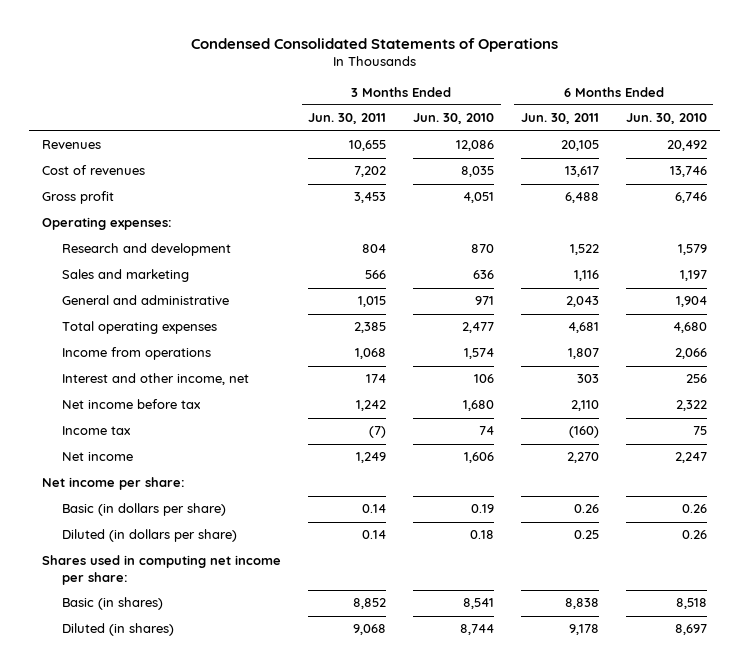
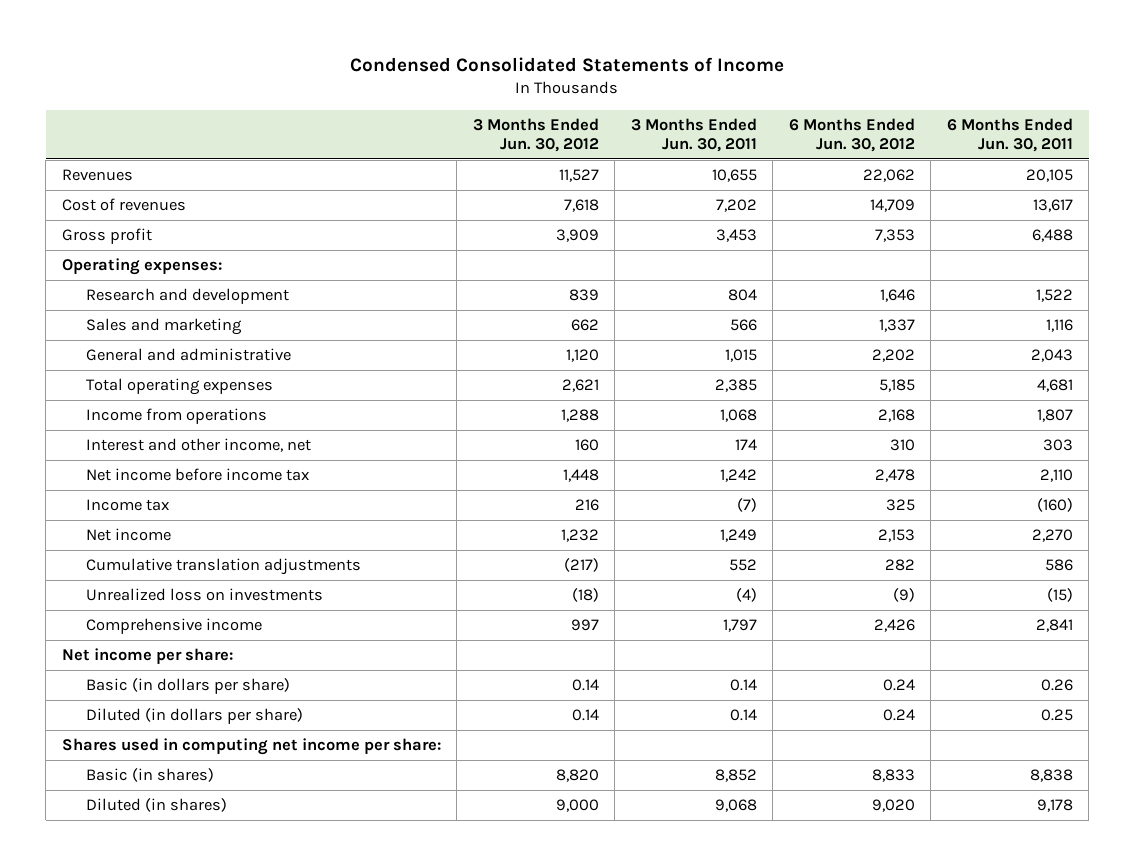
[190,37,558,52] Condensed Consolidated Statements of Operations -> [350,57,785,73] Condensed Consolidated Statements of Income
[413,113,495,125] Jun. 30, 2010 -> none
[625,113,707,125] Jun. 30, 2010 -> none
none -> [472,117,599,152] 3 Months Ended Jun. 30, 2012
none -> [788,117,915,152] 6 Months Ended Jun. 30, 2012
[61,399,201,410] Net income before tax -> [85,467,309,481] Net income before income tax
none -> [85,557,361,575] Cumulative translation adjustments
none -> [85,587,323,601] Unrealized loss on investments
none -> [85,617,262,634] Comprehensive income

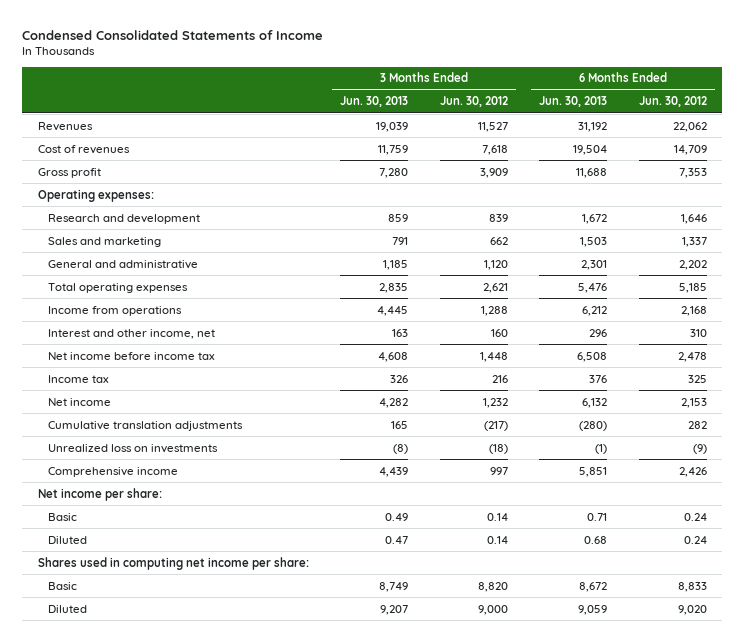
[630,117,757,152] 3 Months Ended Jun. 30, 2011 -> none
[946,117,1073,152] 6 Months Ended Jun. 30, 2011 -> none
none -> [340,96,409,108] Jun. 30, 2013
none -> [539,96,608,108] Jun. 30, 2013
[85,677,290,694] Basic (in dollars per share) -> [48,512,78,521] Basic
[85,707,303,724] Diluted (in dollars per share) -> [48,535,88,544] Diluted
[85,767,214,782] Basic (in shares) -> [48,581,78,590] Basic
[85,797,227,812] Diluted (in shares) -> [48,604,88,613] Diluted

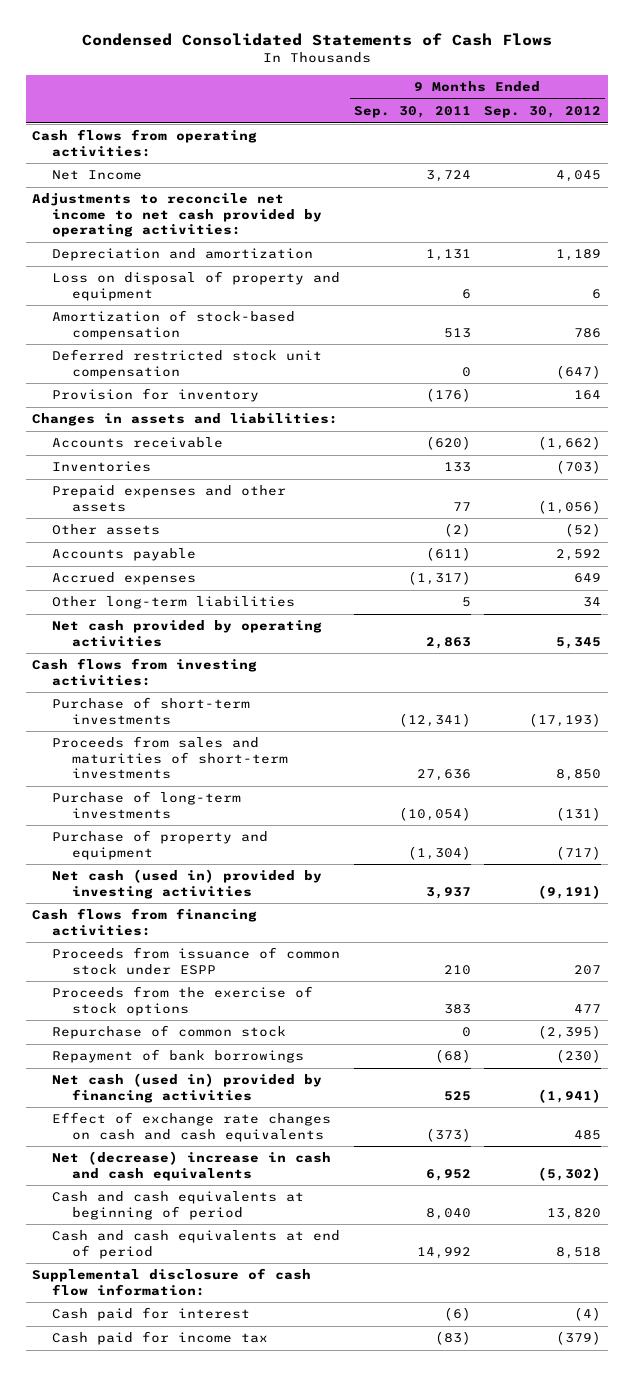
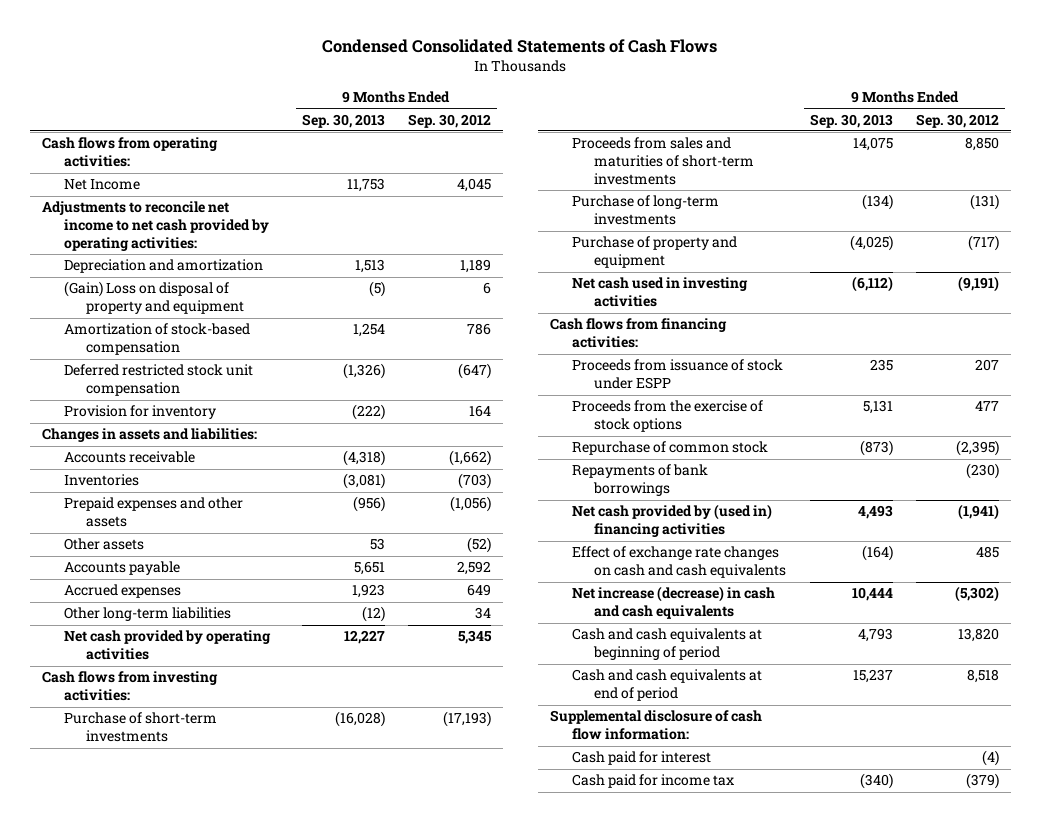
[353,106,471,119] Sep. 30, 2011 -> none
none -> [301,113,385,128] Sep. 30, 2013
[52,271,341,301] Loss on disposal of property and equipment -> [63,281,245,315] (Gain) Loss on disposal of property and equipment
[52,869,323,899] Net cash (used in) provided by investing activities -> [572,277,749,308] Net cash used in investing activities
[52,947,341,975] Proceeds from issuance of common stock under ESPP -> [572,359,784,390] Proceeds from issuance of stock under ESPP
[52,1049,305,1064] Repayment of bank borrowings -> [572,464,709,497] Repayments of bank borrowings
[52,1073,323,1103] Net cash (used in) provided by financing activities -> [572,504,773,538] Net cash provided by (used in) financing activities
[52,1151,332,1181] Net (decrease) increase in cash and cash equivalents -> [572,586,776,620] Net increase (decrease) in cash and cash equivalents

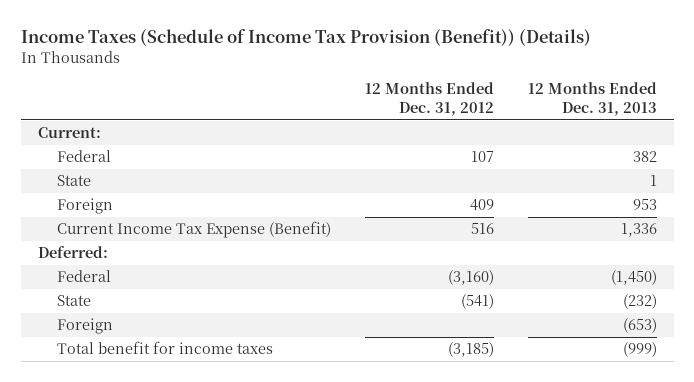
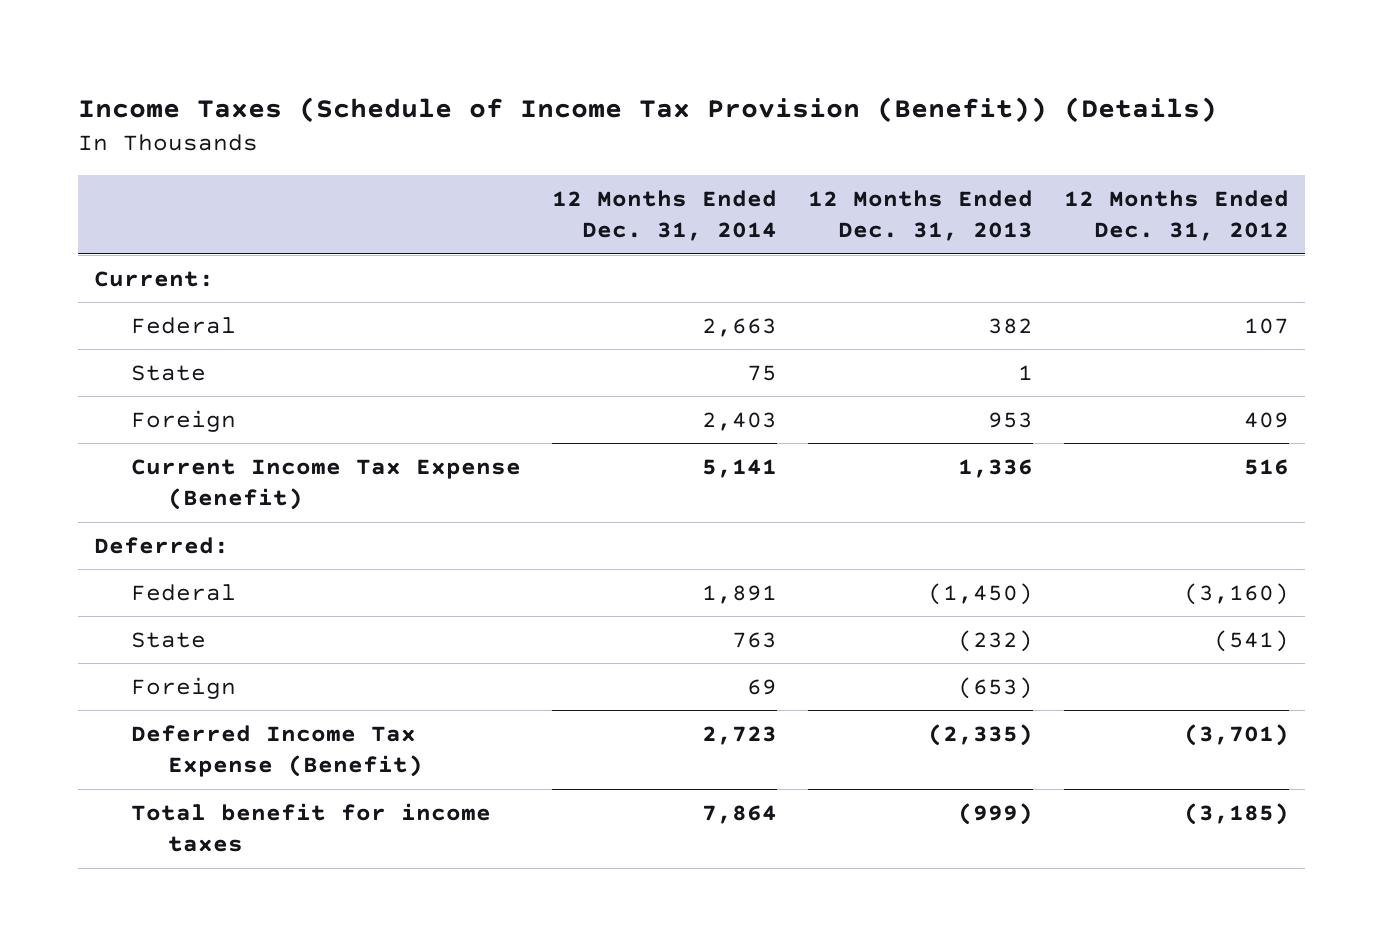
none -> [552,189,778,242] 12 Months Ended Dec. 31, 2014
none -> [130,724,423,778] Deferred Income Tax Expense (Benefit)

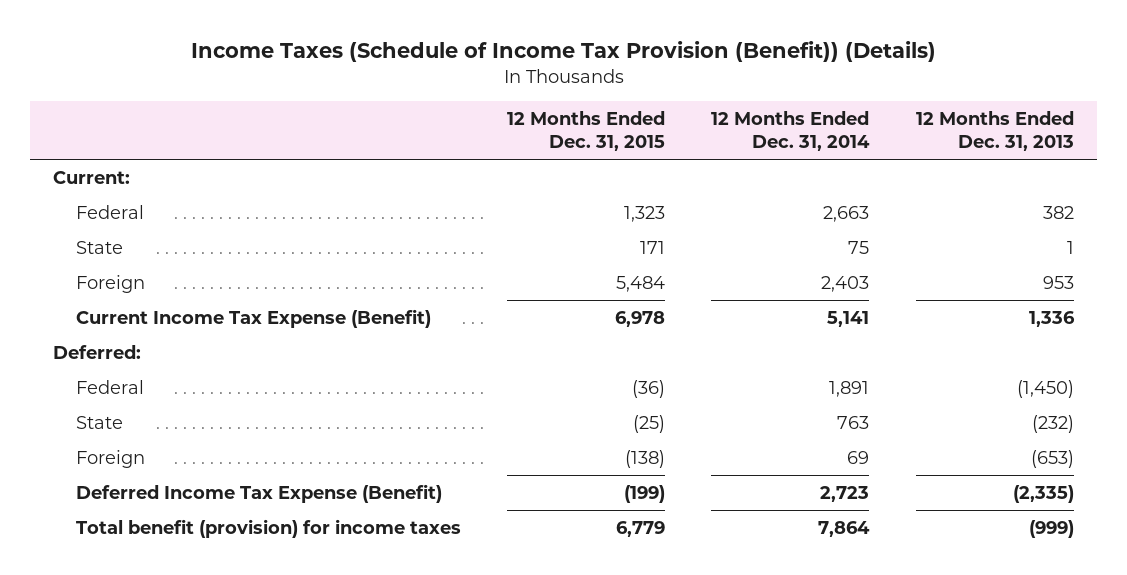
[1064,189,1290,242] 12 Months Ended Dec. 31, 2012 -> none
none -> [507,110,666,152] 12 Months Ended Dec. 31, 2015
[130,802,491,853] Total benefit for income taxes -> [75,518,461,538] Total benefit (provision) for income taxes

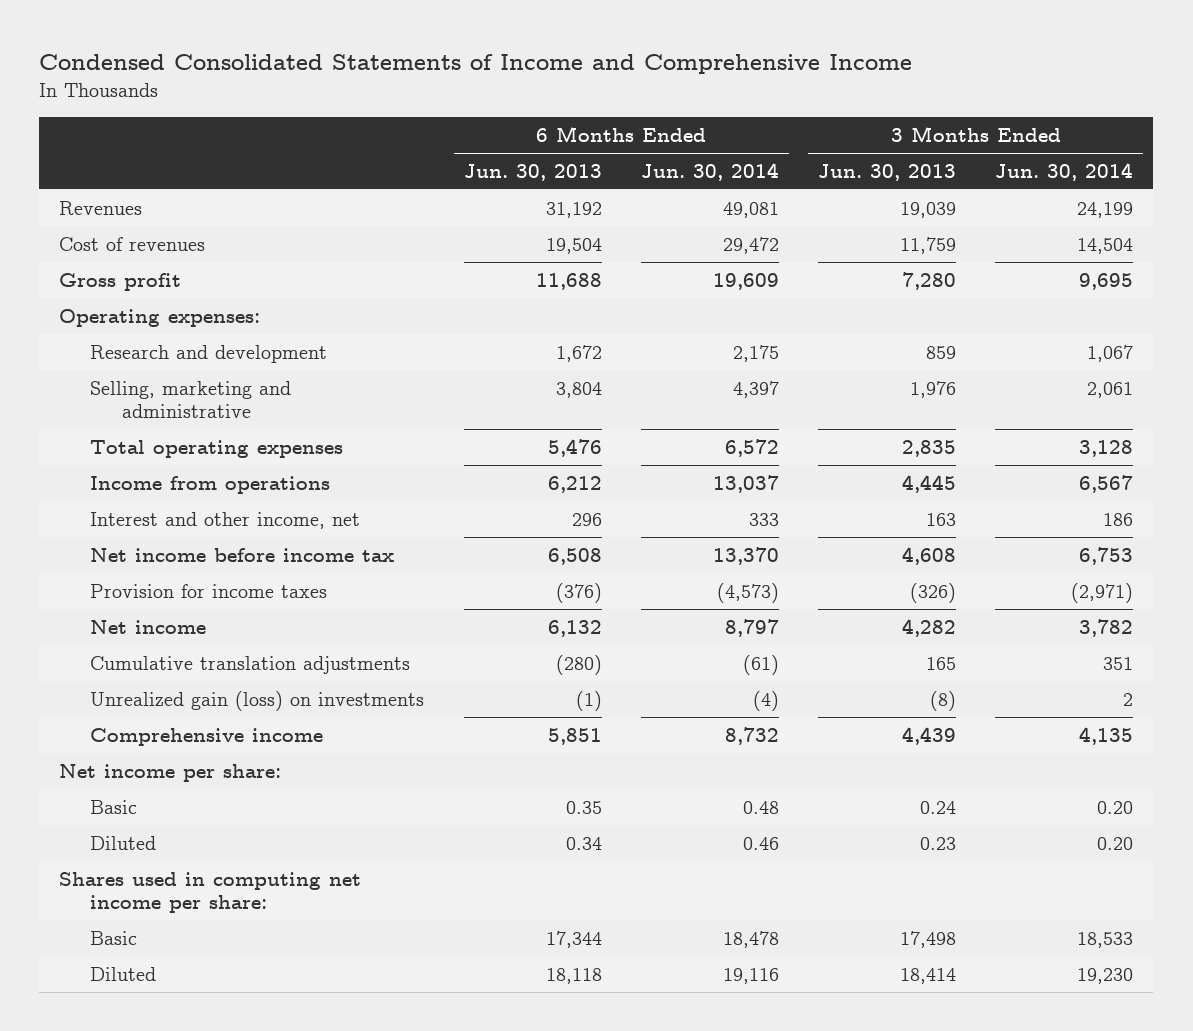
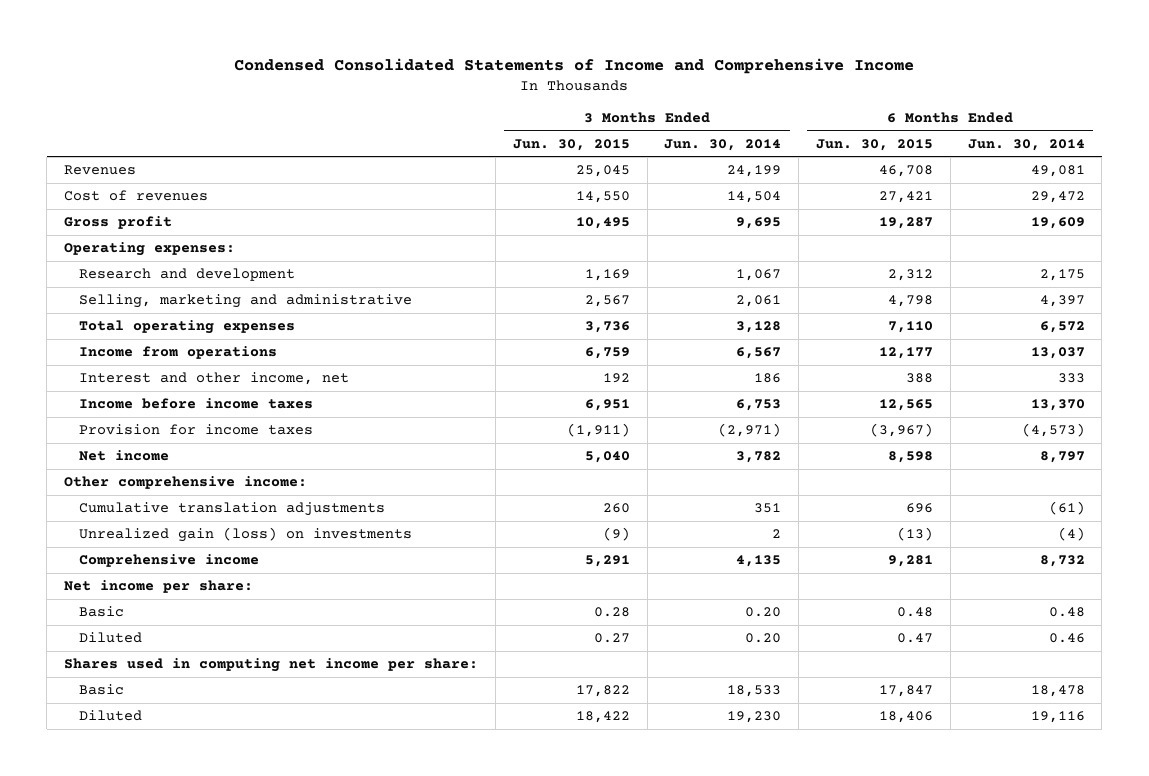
[463,163,602,181] Jun. 30, 2013 -> none
[818,163,957,181] Jun. 30, 2013 -> none
none -> [512,138,630,151] Jun. 30, 2015
none -> [815,138,933,151] Jun. 30, 2015
[90,547,395,562] Net income before income tax -> [79,398,314,410] Income before income taxes
none -> [64,476,308,490] Other comprehensive income:

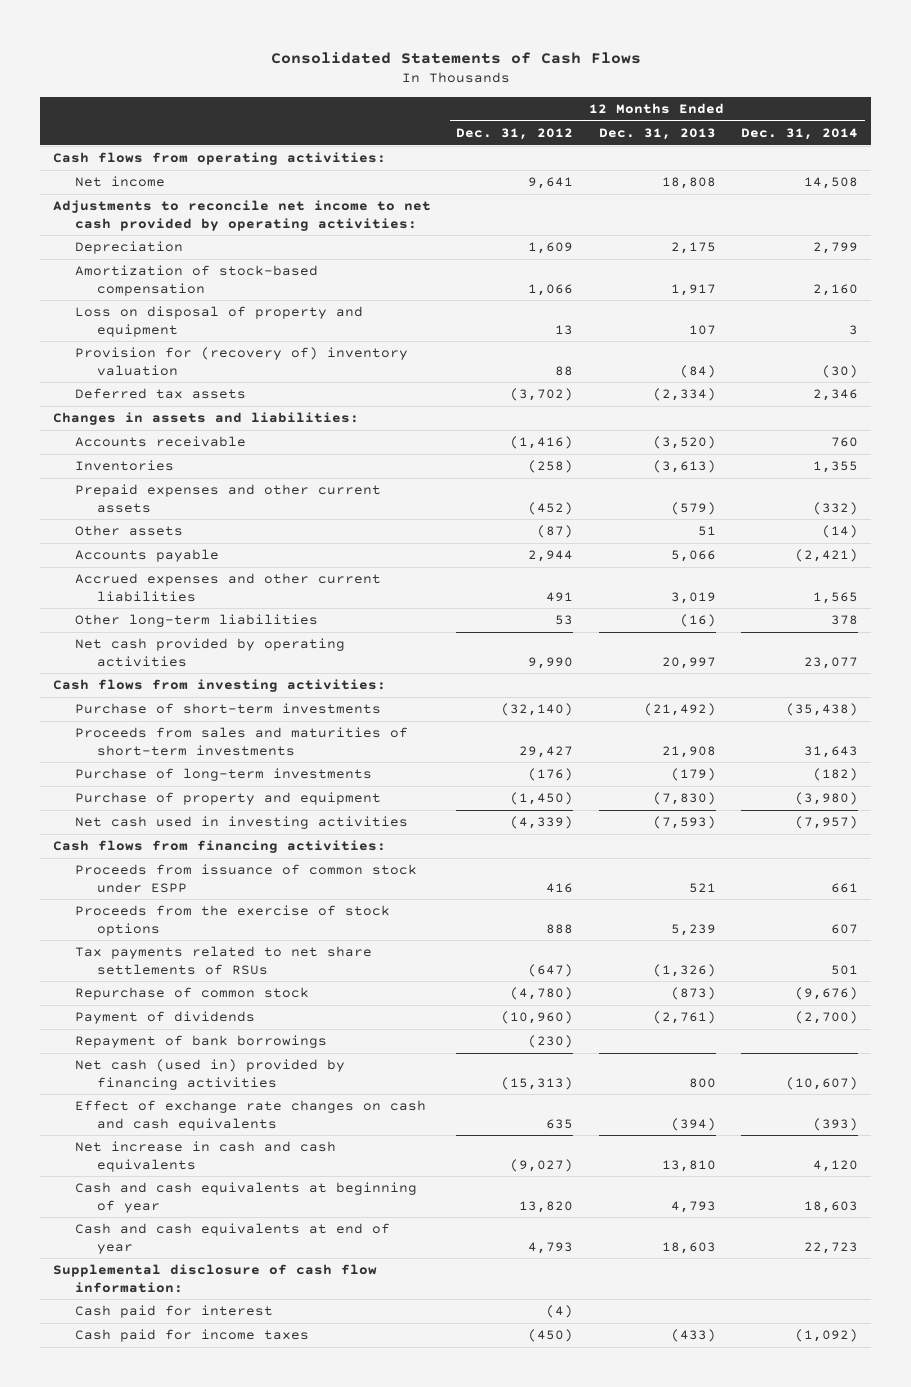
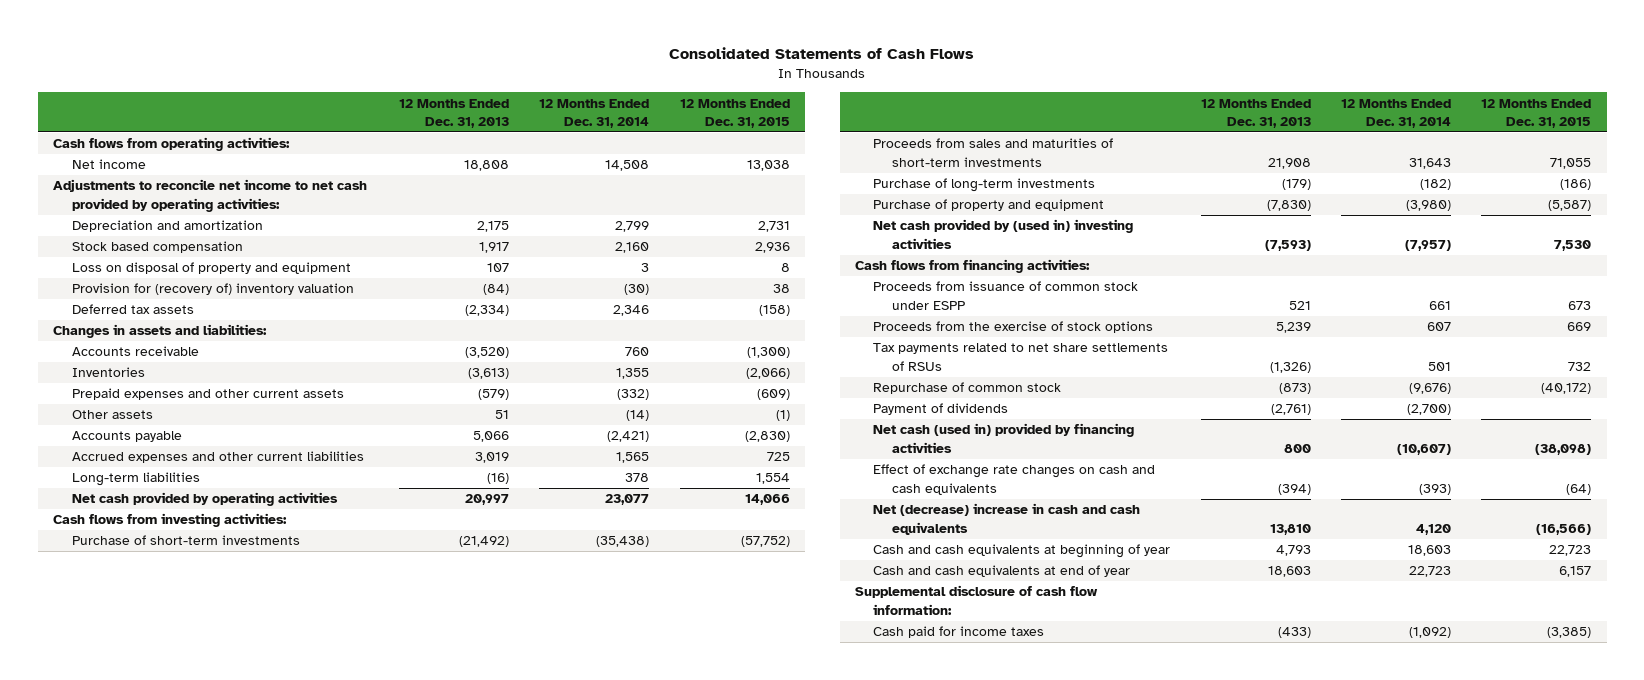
[456,128,574,141] Dec. 31, 2012 -> none
none -> [679,98,790,128] 12 Months Ended Dec. 31, 2015
[75,241,184,255] Depreciation -> [71,220,263,233] Depreciation and amortization
[75,265,319,296] Amortization of stock-based compensation -> [71,241,243,254] Stock based compensation
[75,614,319,628] Other long-term liabilities -> [71,472,200,487] Long-term liabilities
[75,816,409,830] Net cash used in investing activities -> [873,219,1134,249] Net cash provided by (used in) investing activities
[75,1035,328,1049] Repayment of bank borrowings -> none
[75,1141,337,1172] Net increase in cash and cash equivalents -> [873,503,1141,535] Net (decrease) increase in cash and cash equivalents
[75,1305,274,1319] Cash paid for interest -> none

